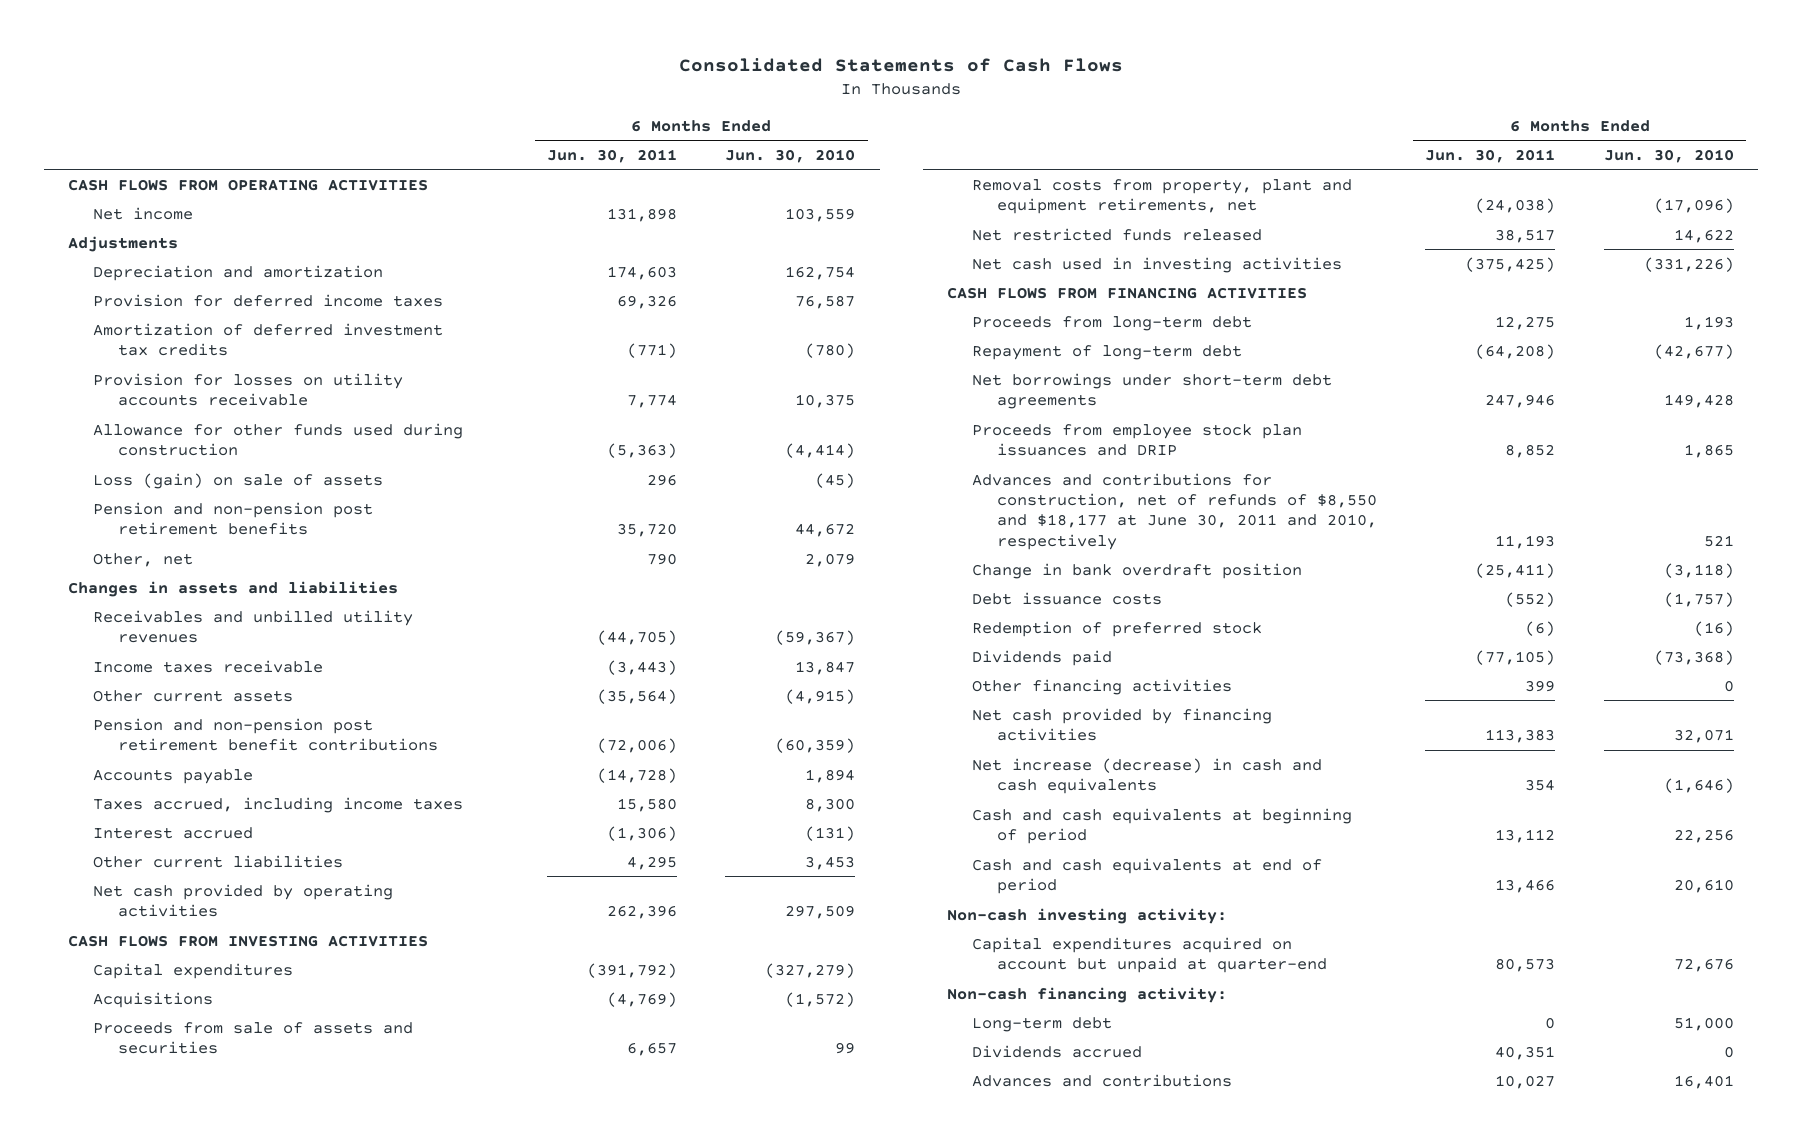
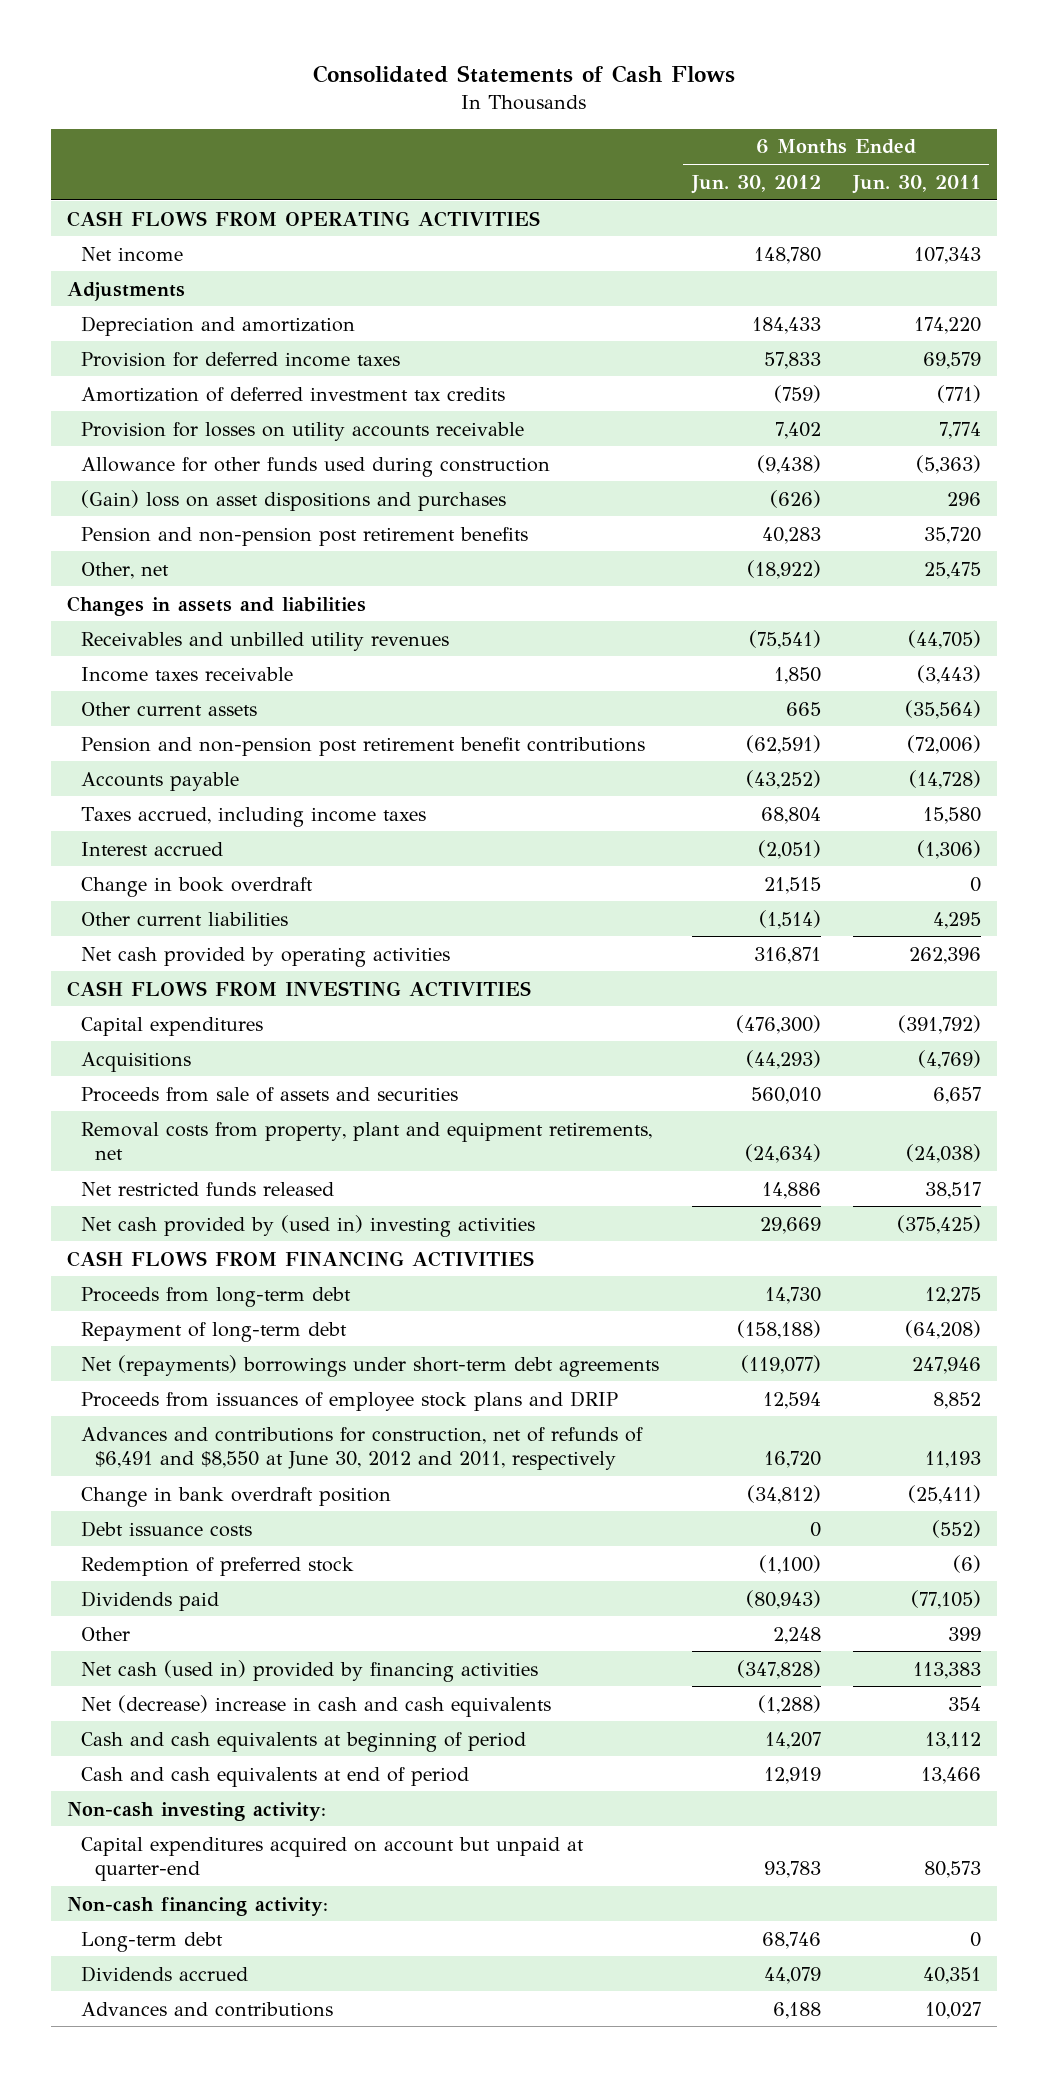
[725,148,856,163] Jun. 30, 2010 -> none
none -> [690,174,821,194] Jun. 30, 2012
[606,207,677,222] 131,898 -> [913,246,981,264] 107,343
[606,265,677,280] 174,603 -> [913,316,981,334] 174,220
[616,294,677,309] 69,326 -> [922,351,981,369] 69,579
[93,472,384,489] Loss (gain) on sale of assets -> [81,489,507,511] (Gain) loss on asset dispositions and purchases
[646,552,677,565] 790 -> [923,561,981,579] 25,475
none -> [81,876,314,897] Change in book overdraft
[971,256,1342,273] Net cash used in investing activities -> [81,1214,536,1237] Net cash provided by (used in) investing activities
[971,372,1332,410] Net borrowings under short-term debt agreements -> [81,1354,660,1377] Net (repayments) borrowings under short-term debt agreements
[971,423,1302,457] Proceeds from employee stock plan issuances and DRIP -> [81,1390,619,1411] Proceeds from issuances of employee stock plans and DRIP
[971,472,1377,550] Advances and contributions for construction, net of refunds of $8,550 and $18,177 at June 30, 2011 and 2010, respectively -> [81,1426,644,1470] Advances and contributions for construction, net of refunds of $6,491 and $8,550 at June 30, 2012 and 2011, respectively
[971,678,1232,695] Other financing activities -> [81,1626,131,1641] Other
[971,707,1272,742] Net cash provided by financing activities -> [81,1659,539,1682] Net cash (used in) provided by financing activities
[971,757,1322,795] Net increase (decrease) in cash and cash equivalents -> [81,1694,552,1717] Net (decrease) increase in cash and cash equivalents

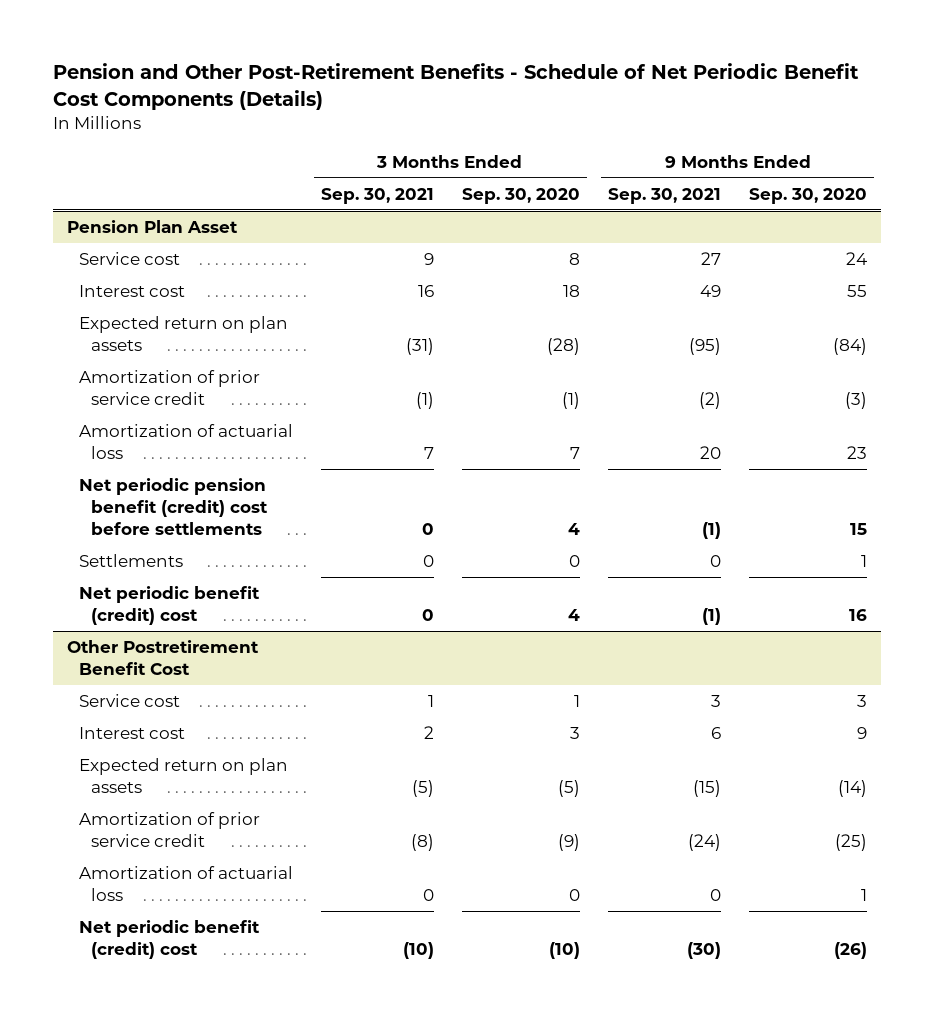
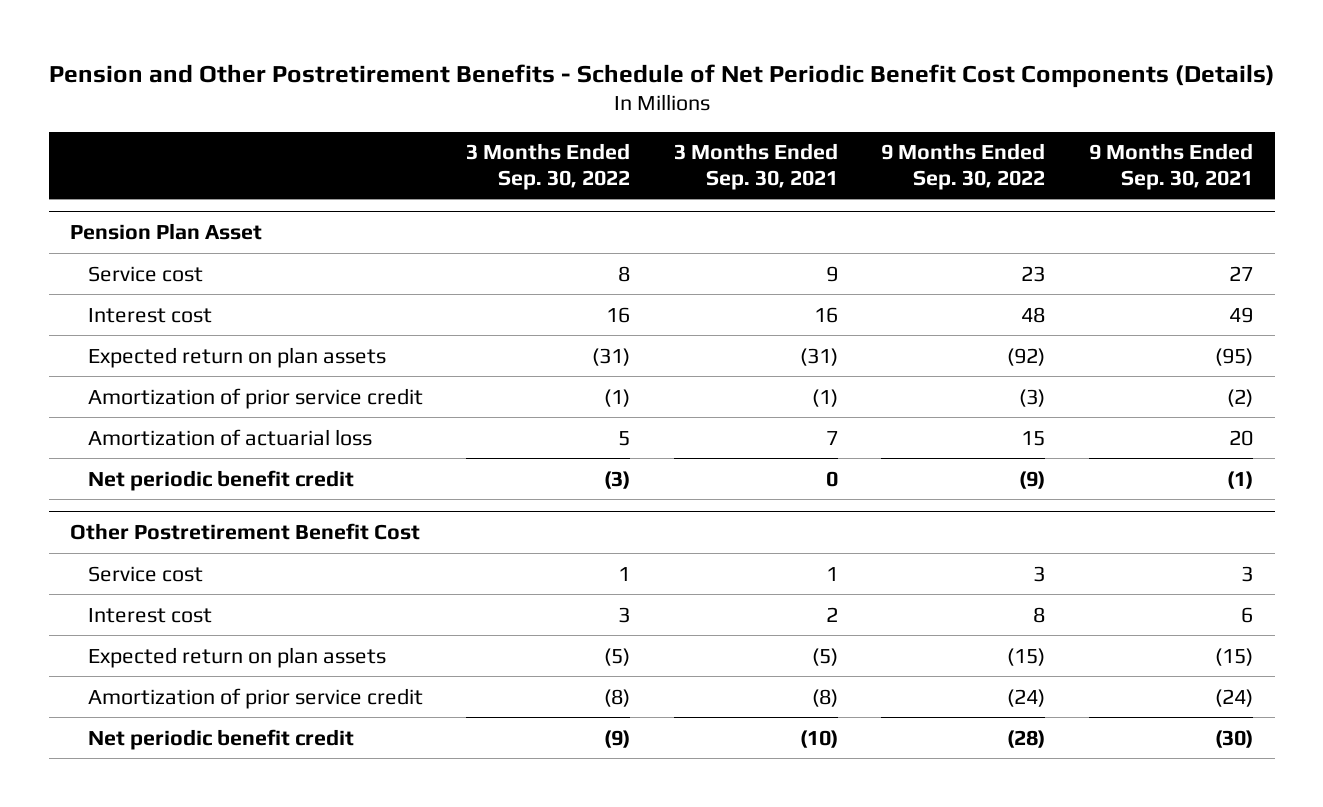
[52,63,859,110] Pension and Other Post-Retirement Benefits - Schedule of Net Periodic Benefit Cost Components (Details) -> [48,63,1275,88] Pension and Other Postretirement Benefits - Schedule of Net Periodic Benefit Cost Components (Details)
[462,187,581,204] Sep. 30, 2020 -> none
[749,187,868,204] Sep. 30, 2020 -> none
none -> [466,143,631,190] 3 Months Ended Sep. 30, 2022
none -> [881,143,1046,190] 9 Months Ended Sep. 30, 2022
[78,478,268,536] Net periodic pension benefit (credit) cost before settlements -> none
[78,554,183,568] Settlements -> none
[78,586,260,626] Net periodic benefit (credit) cost -> [87,469,354,491] Net periodic benefit credit
[78,866,293,902] Amortization of actuarial loss -> none
[78,920,260,960] Net periodic benefit (credit) cost -> [87,728,354,750] Net periodic benefit credit

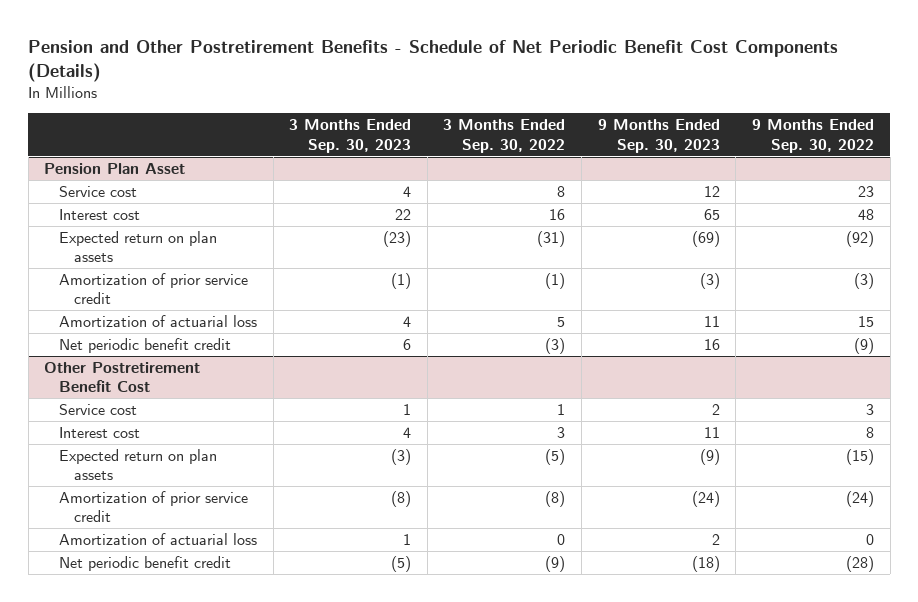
[673,143,838,190] 3 Months Ended Sep. 30, 2021 -> none
[1088,143,1253,190] 9 Months Ended Sep. 30, 2021 -> none
none -> [289,119,412,153] 3 Months Ended Sep. 30, 2023
none -> [597,119,720,153] 9 Months Ended Sep. 30, 2023
none -> [59,533,258,546] Amortization of actuarial loss

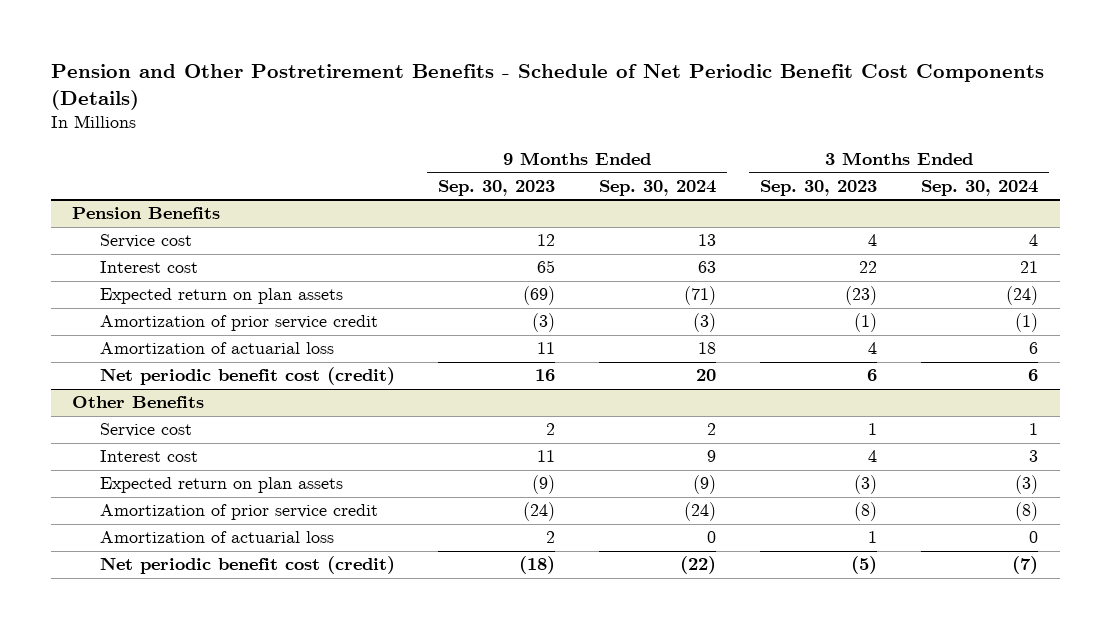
[443,119,566,153] 3 Months Ended Sep. 30, 2022 -> none
[751,119,874,153] 9 Months Ended Sep. 30, 2022 -> none
none -> [599,179,717,196] Sep. 30, 2024
none -> [920,179,1038,196] Sep. 30, 2024
[44,163,186,175] Pension Plan Asset -> [72,207,221,220] Pension Benefits
[59,338,232,354] Net periodic benefit credit -> [99,367,395,386] Net periodic benefit cost (credit)
[44,362,201,393] Other Postretirement Benefit Cost -> [72,396,205,409] Other Benefits
[59,556,232,572] Net periodic benefit credit -> [99,556,395,575] Net periodic benefit cost (credit)

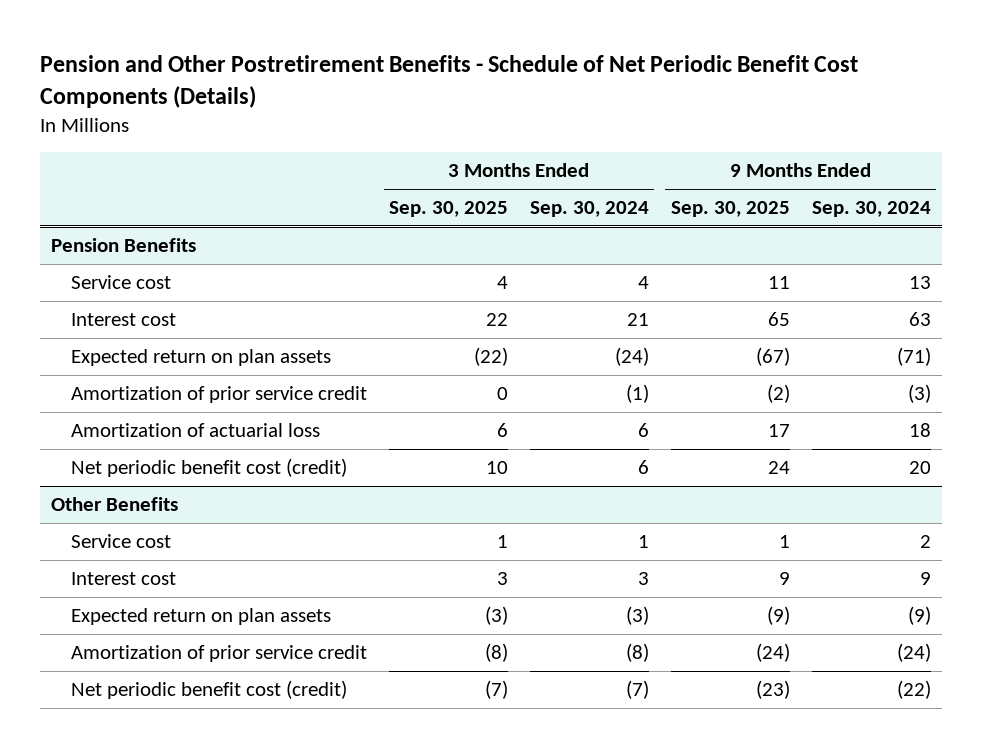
[438,179,556,196] Sep. 30, 2023 -> none
[760,179,878,196] Sep. 30, 2023 -> none
none -> [389,201,509,218] Sep. 30, 2025
none -> [670,201,790,218] Sep. 30, 2025
[99,531,334,544] Amortization of actuarial loss -> none

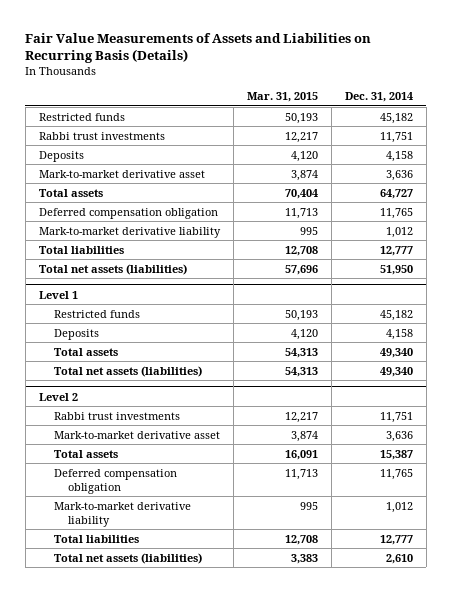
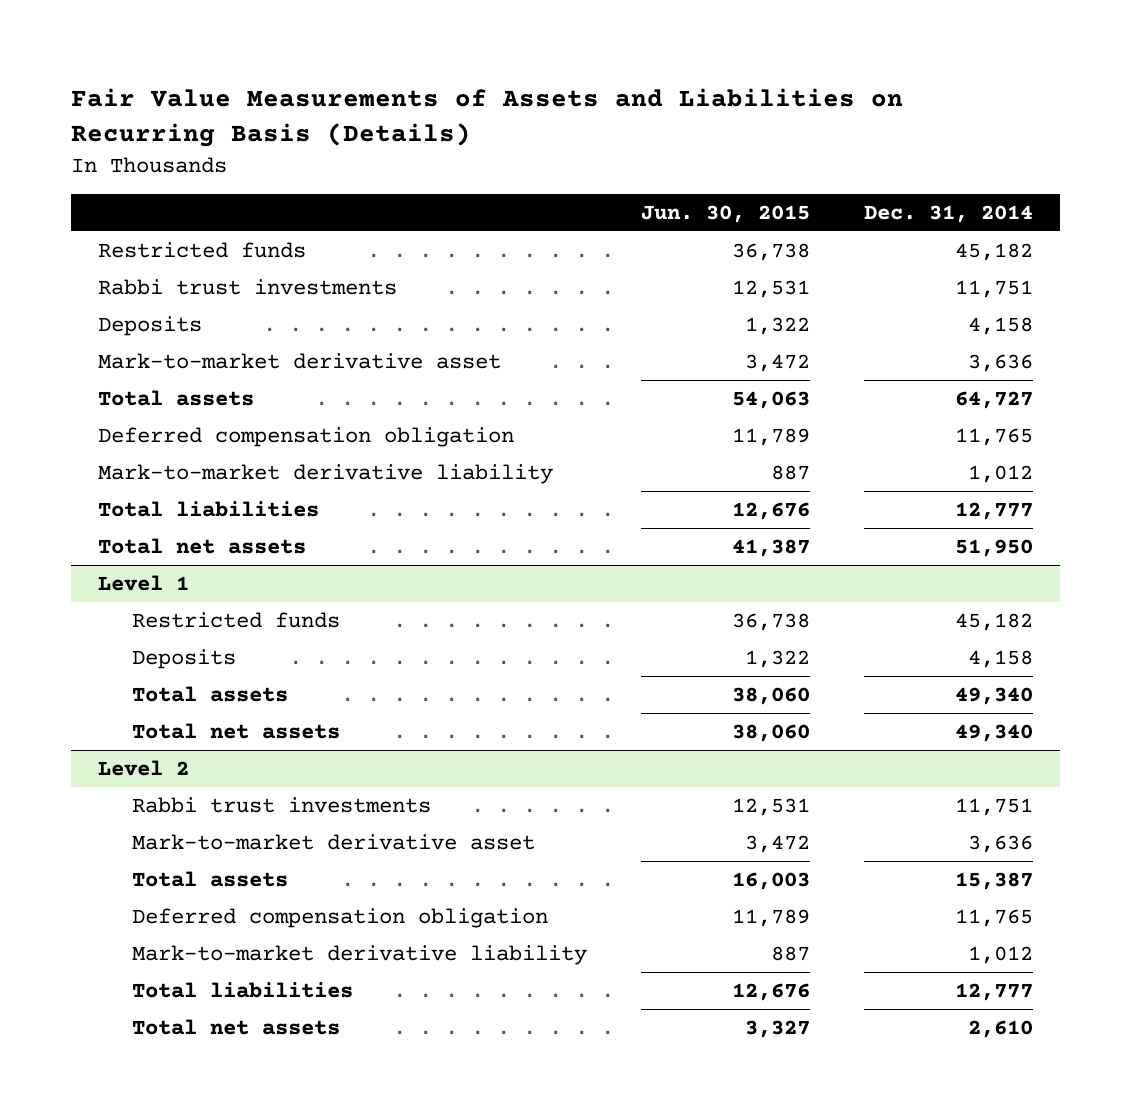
[246,91,318,102] Mar. 31, 2015 -> none
none -> [640,204,810,223] Jun. 30, 2015
[38,263,187,275] Total net assets (liabilities) -> [98,537,307,554] Total net assets
[53,365,202,377] Total net assets (liabilities) -> [132,722,341,739] Total net assets
[53,552,202,564] Total net assets (liabilities) -> [132,1018,341,1035] Total net assets

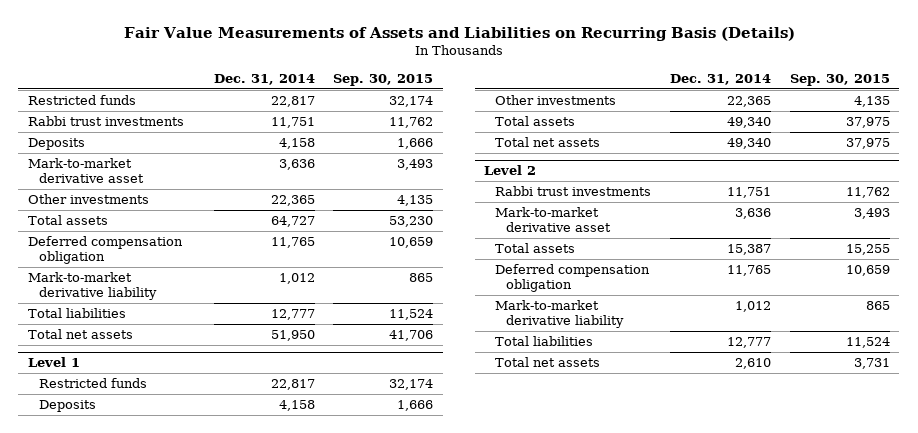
[640,204,810,223] Jun. 30, 2015 -> none
none -> [333,74,434,87] Sep. 30, 2015
[954,242,1033,261] 45,182 -> [270,96,315,108] 22,817
none -> [27,194,149,205] Other investments
[954,612,1033,631] 45,182 -> [270,379,315,391] 22,817
none -> [495,95,617,106] Other investments

